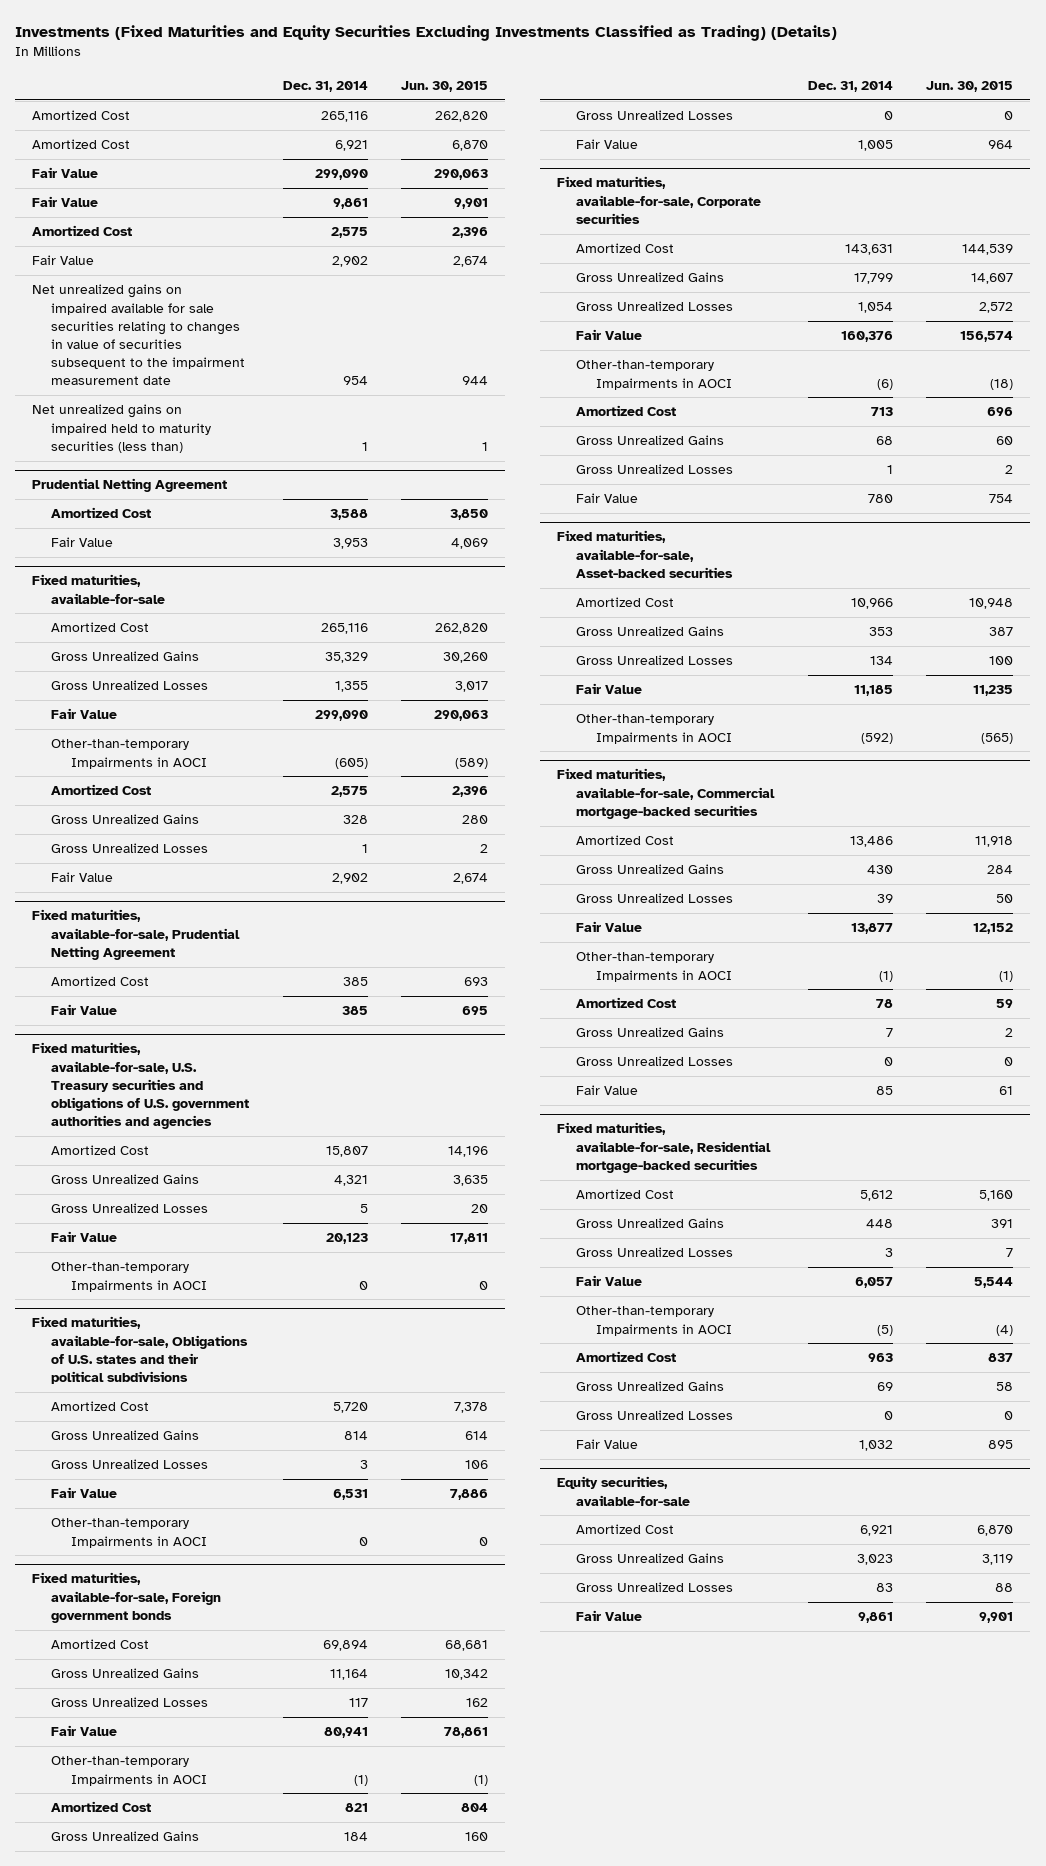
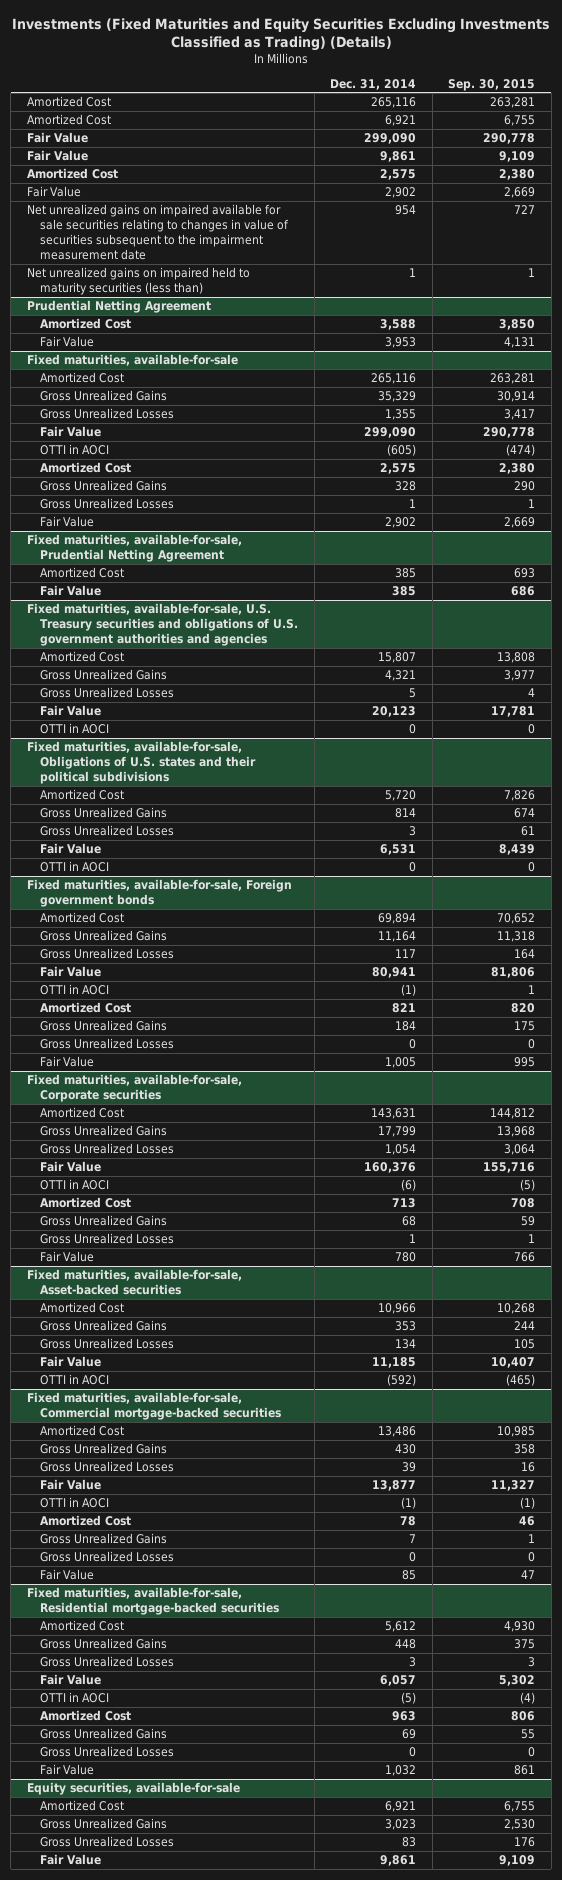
[401,80,489,92] Jun. 30, 2015 -> none
none -> [448,78,536,91] Sep. 30, 2015
[51,739,207,769] Other-than-temporary Impairments in AOCI -> [40,444,110,456] OTTI in AOCI
[51,1262,207,1292] Other-than-temporary Impairments in AOCI -> [40,723,110,735] OTTI in AOCI
[51,1518,207,1548] Other-than-temporary Impairments in AOCI -> [40,861,110,873] OTTI in AOCI
[51,1756,207,1786] Other-than-temporary Impairments in AOCI -> [40,984,110,996] OTTI in AOCI
[576,360,732,390] Other-than-temporary Impairments in AOCI -> [40,1179,110,1191] OTTI in AOCI
[576,714,732,744] Other-than-temporary Impairments in AOCI -> [40,1374,110,1386] OTTI in AOCI
[576,952,732,982] Other-than-temporary Impairments in AOCI -> [40,1497,110,1509] OTTI in AOCI
[576,1306,732,1336] Other-than-temporary Impairments in AOCI -> [40,1692,110,1704] OTTI in AOCI

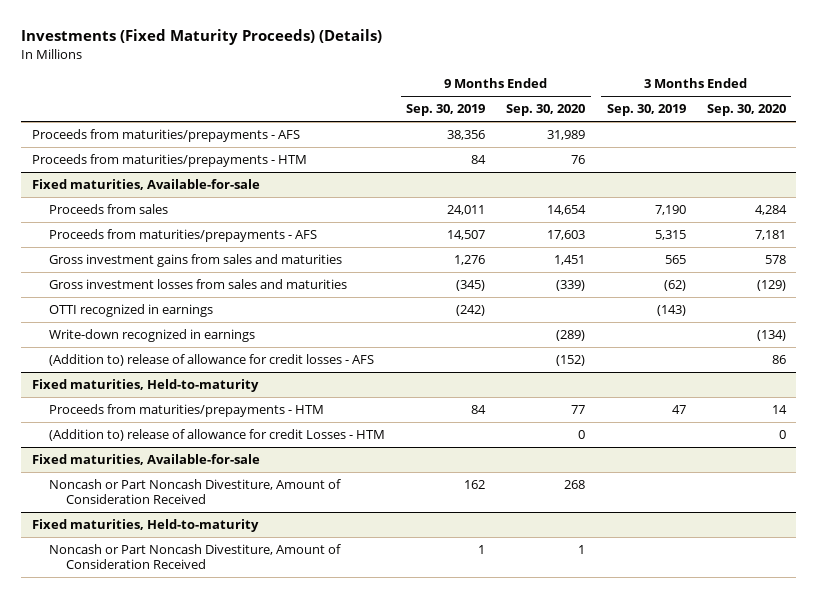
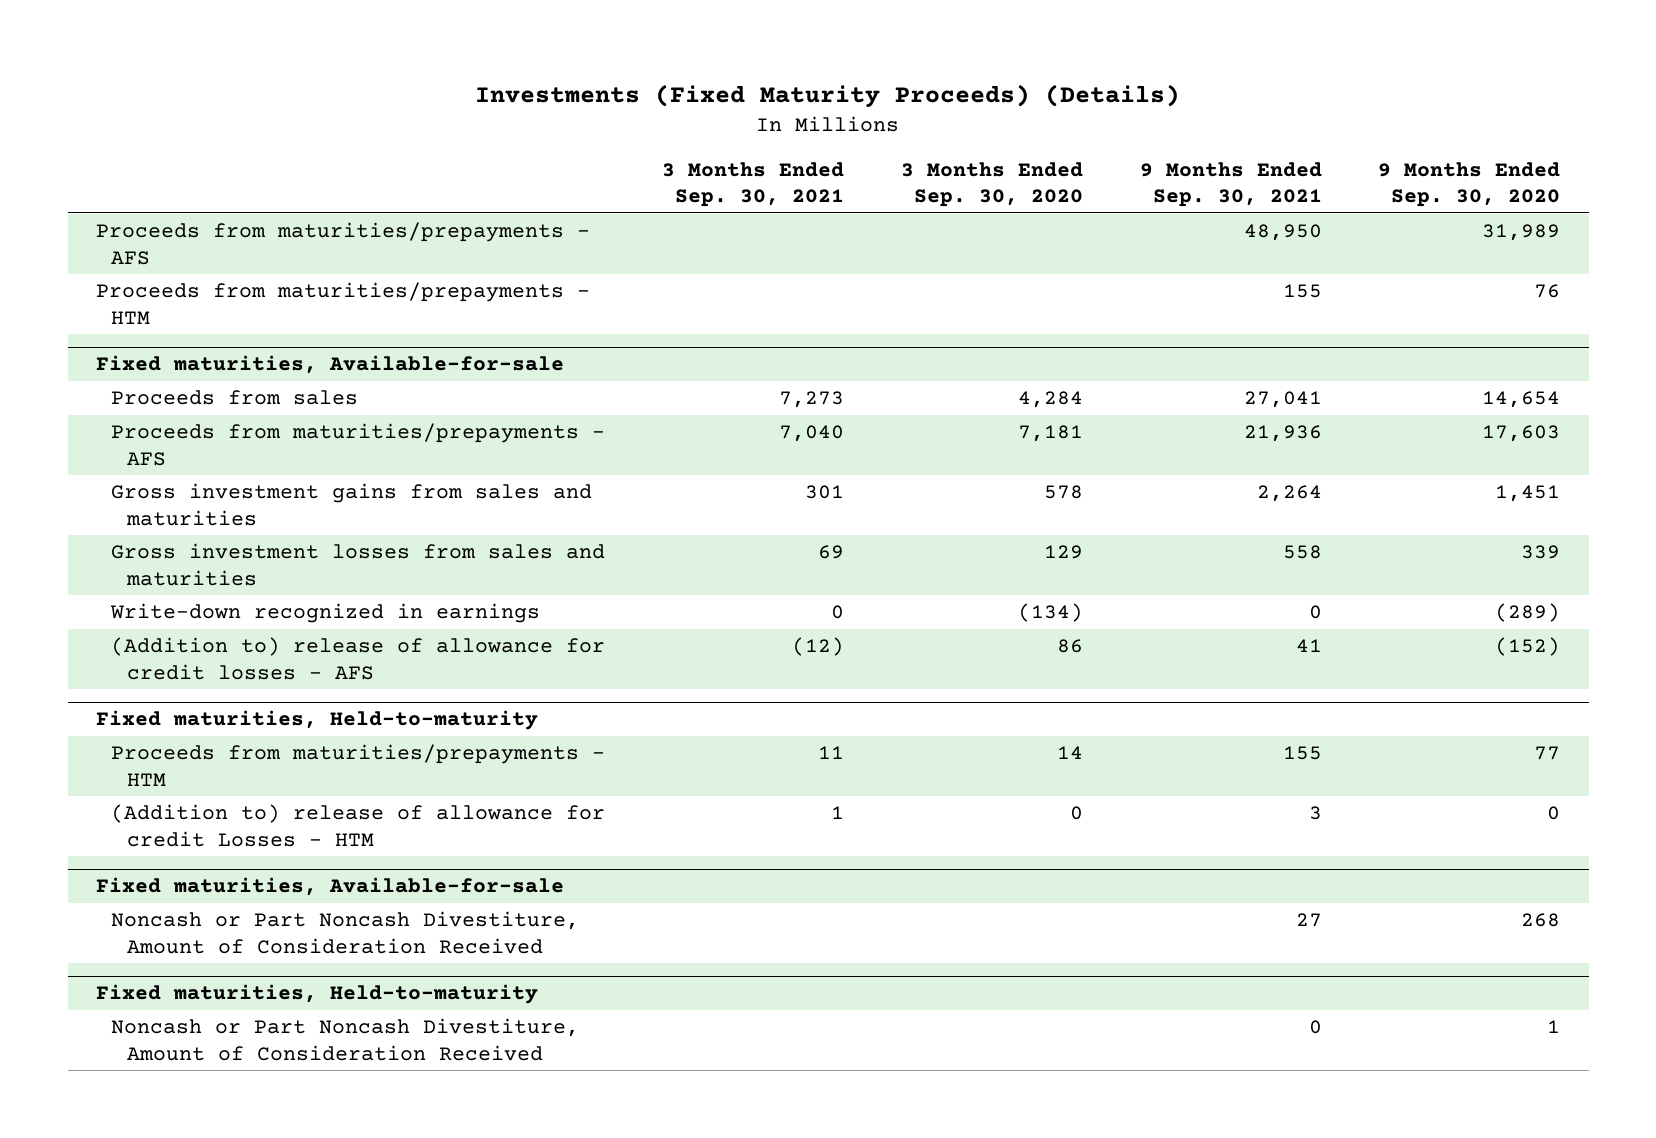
[405,104,485,117] Sep. 30, 2019 -> none
[606,104,686,117] Sep. 30, 2019 -> none
none -> [662,161,845,208] 3 Months Ended Sep. 30, 2021
none -> [1139,161,1322,208] 9 Months Ended Sep. 30, 2021
[48,303,213,317] OTTI recognized in earnings -> none
[556,279,586,291] (339) -> [1521,545,1561,560] 339
[756,279,786,291] (129) -> [1043,545,1083,560] 129

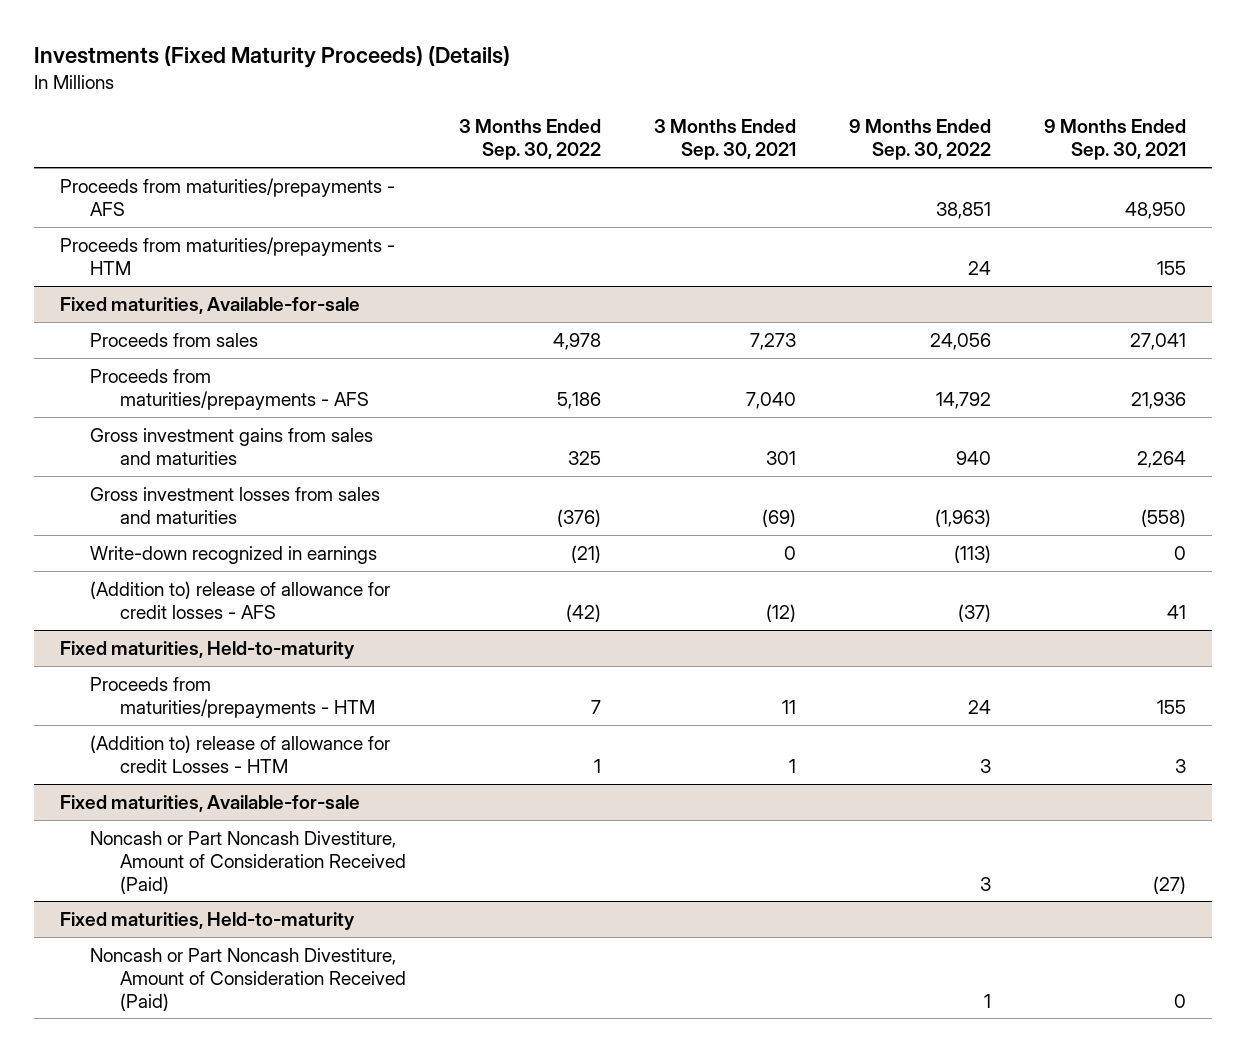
[900,161,1083,208] 3 Months Ended Sep. 30, 2020 -> none
[1378,161,1561,208] 9 Months Ended Sep. 30, 2020 -> none
none -> [458,119,601,161] 3 Months Ended Sep. 30, 2022
none -> [848,119,991,161] 9 Months Ended Sep. 30, 2022
[818,545,845,560] 69 -> [761,508,796,527] (69)
[1282,545,1322,560] 558 -> [1140,508,1186,527] (558)
[111,911,580,954] Noncash or Part Noncash Divestiture, Amount of Consideration Received -> [89,830,406,894] Noncash or Part Noncash Divestiture, Amount of Consideration Received (Paid)
[1295,913,1322,928] 27 -> [1152,875,1186,894] (27)
[111,1018,580,1061] Noncash or Part Noncash Divestiture, Amount of Consideration Received -> [89,947,406,1011] Noncash or Part Noncash Divestiture, Amount of Consideration Received (Paid)

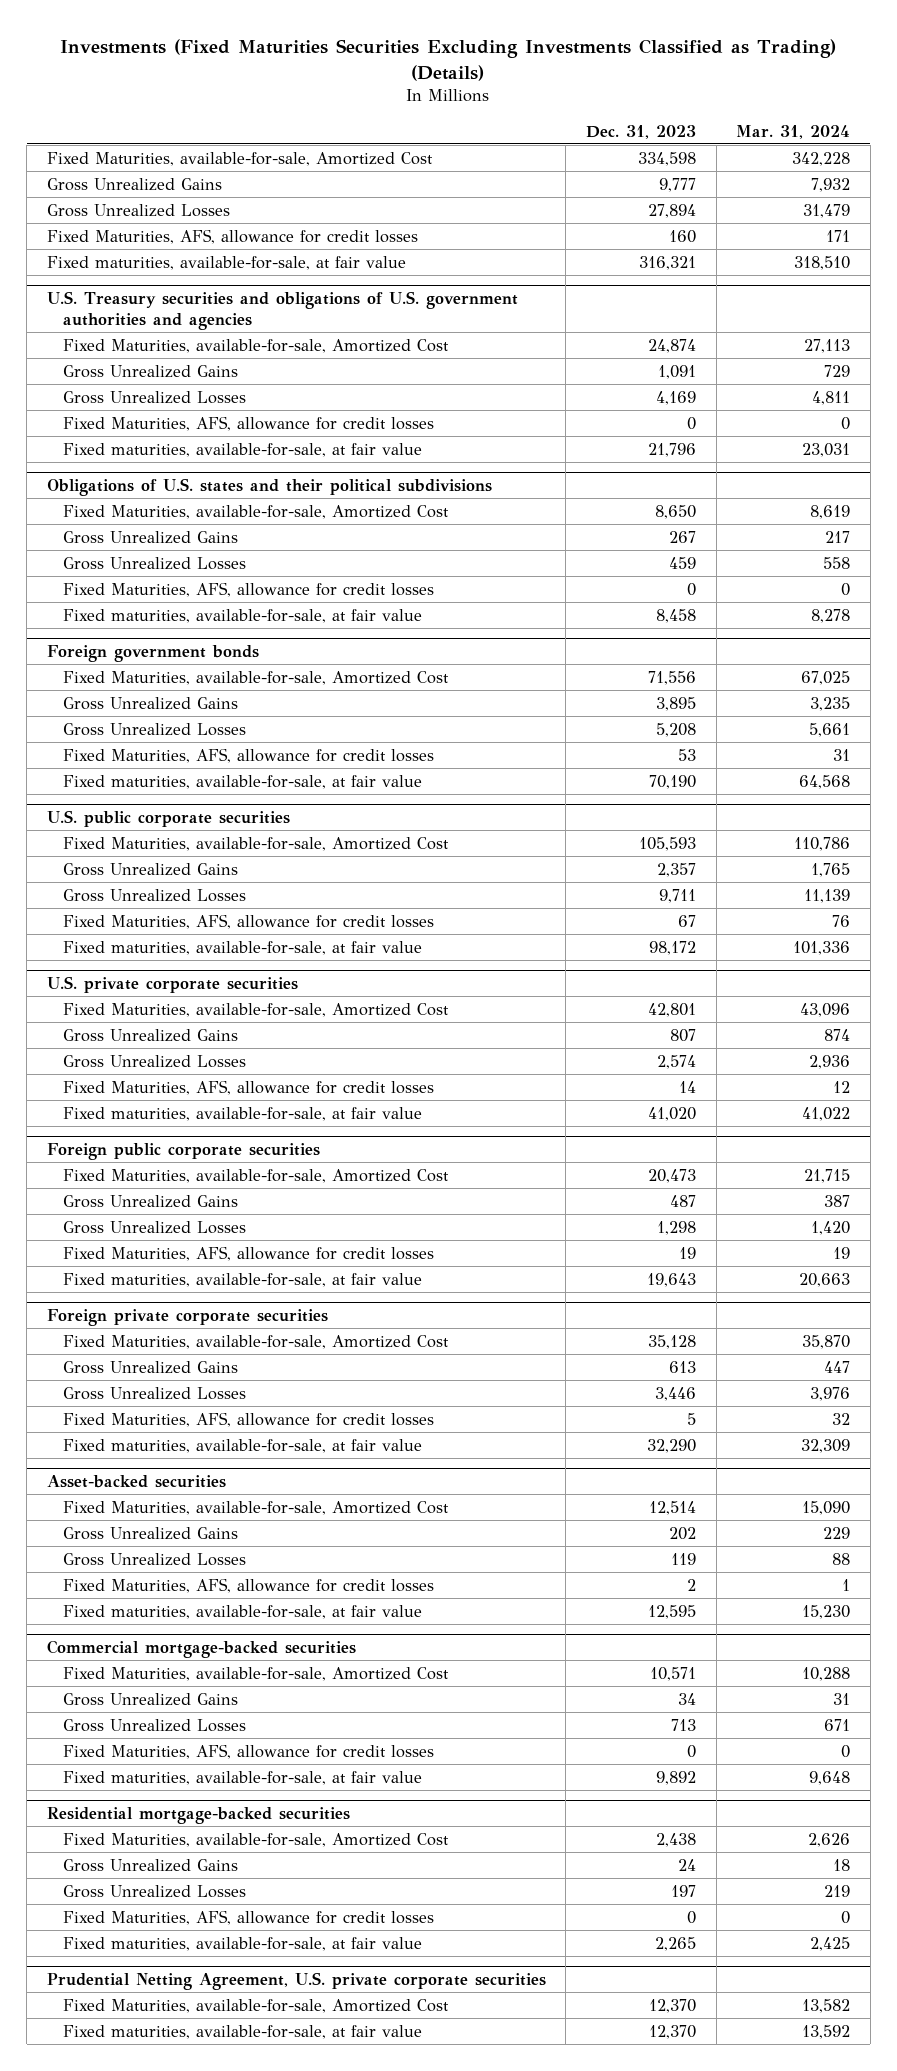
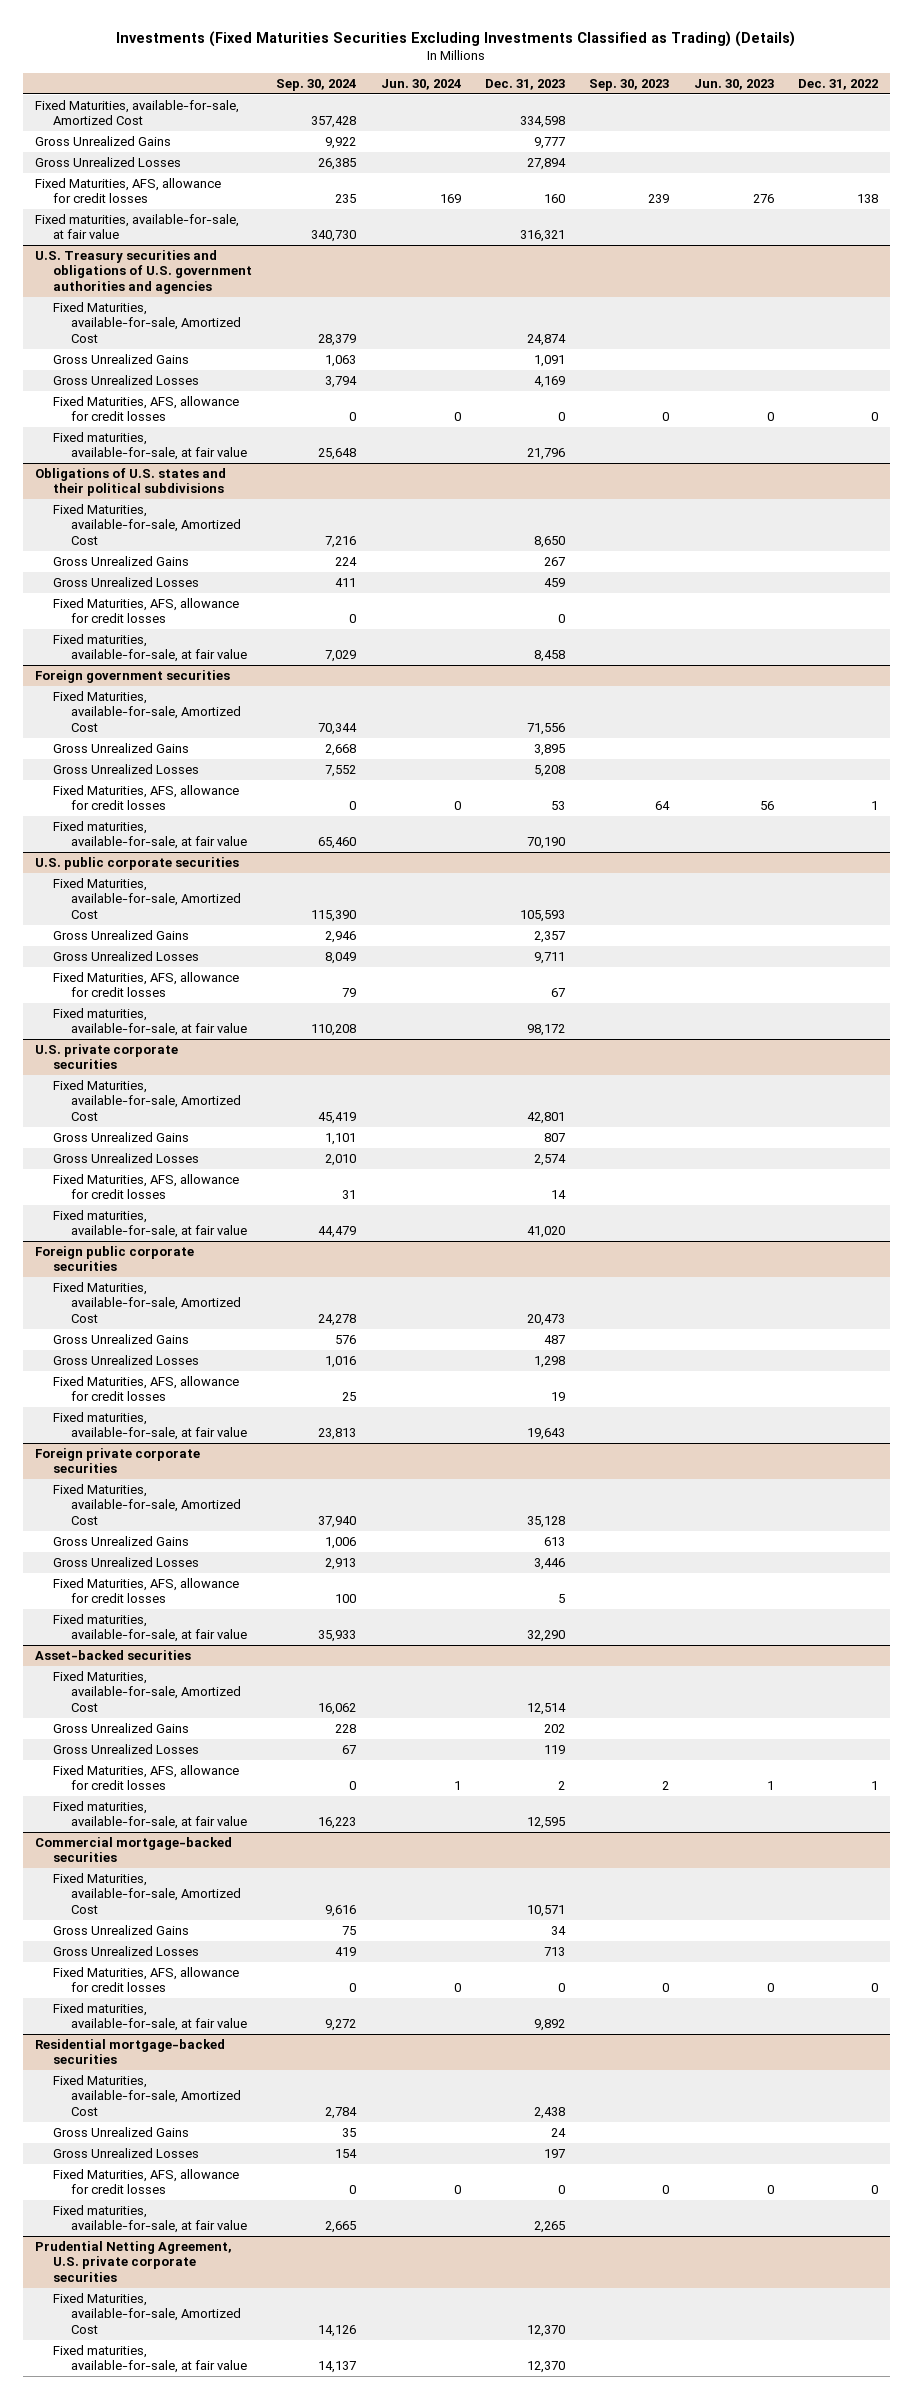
[736,124,851,139] Mar. 31, 2024 -> none
none -> [276,78,357,91] Sep. 30, 2024
none -> [380,78,461,90] Jun. 30, 2024
none -> [589,78,670,91] Sep. 30, 2023
none -> [693,78,774,90] Jun. 30, 2023
none -> [797,78,878,90] Dec. 31, 2022
[46,645,259,663] Foreign government bonds -> [35,669,231,683] Foreign government securities

